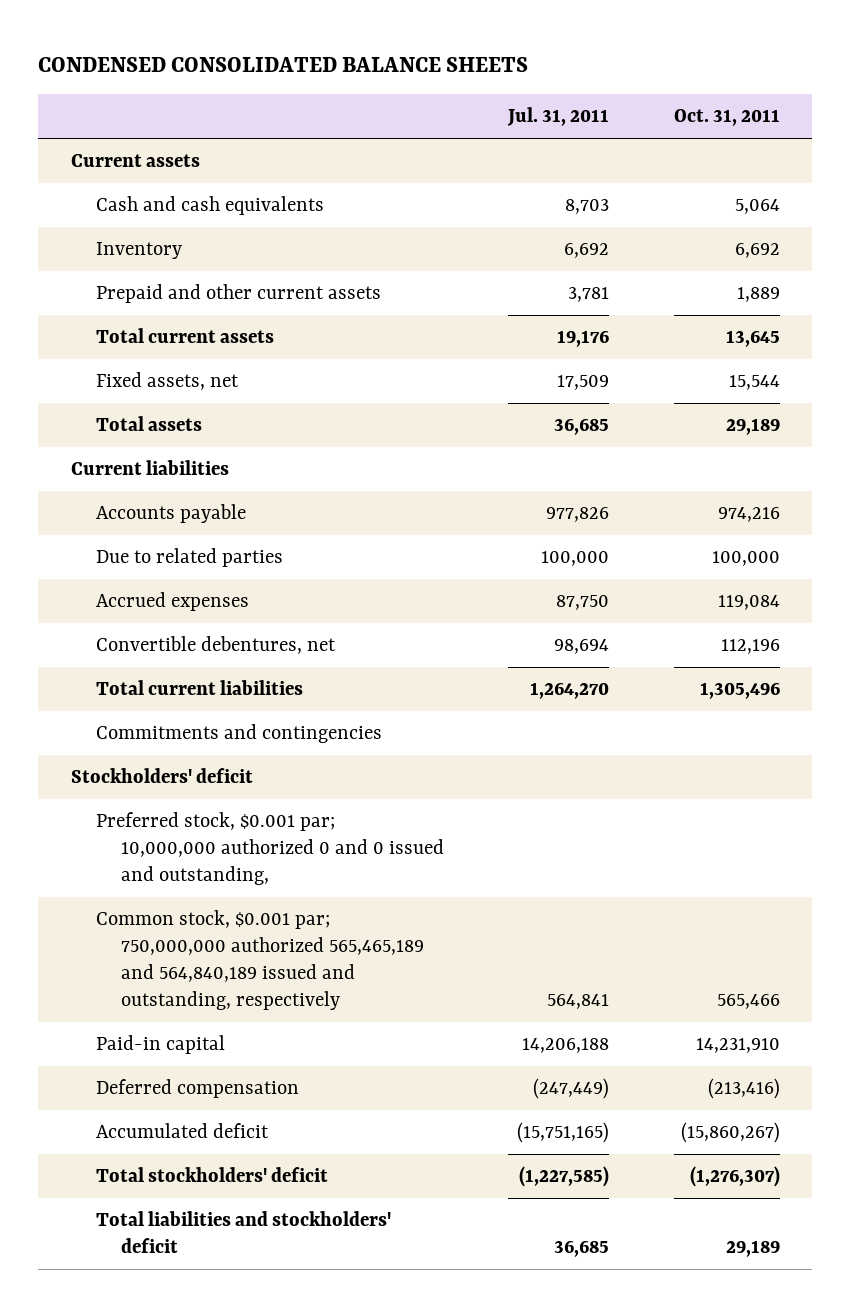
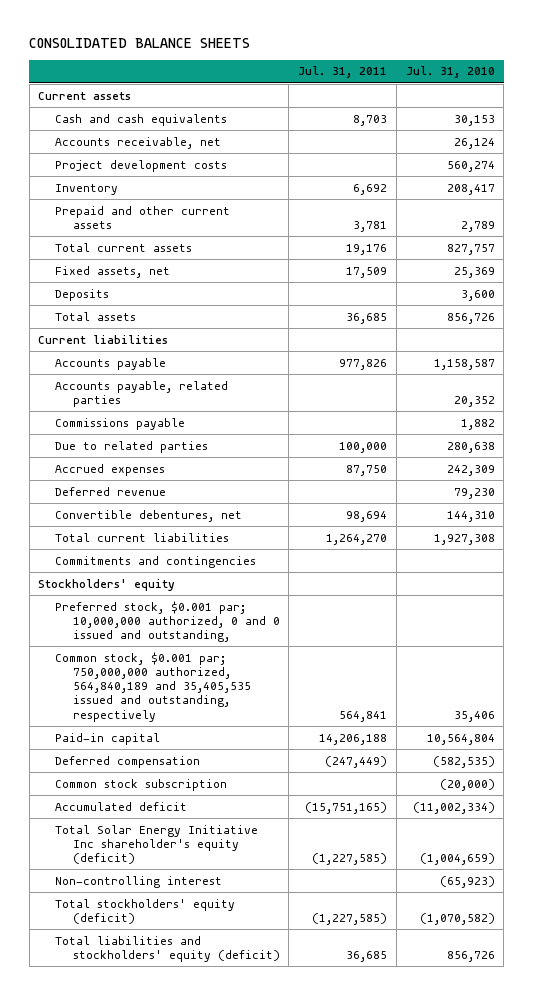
[38,57,529,73] CONDENSED CONSOLIDATED BALANCE SHEETS -> [29,37,251,48] CONSOLIDATED BALANCE SHEETS
[673,109,780,127] Oct. 31, 2011 -> none
none -> [405,66,495,79] Jul. 31, 2010
none -> [55,136,222,149] Accounts receivable, net
none -> [55,159,228,172] Project development costs
none -> [55,288,110,301] Deposits
none -> [55,380,229,407] Accounts payable, related parties
none -> [55,417,186,430] Commissions payable
none -> [55,486,167,496] Deferred revenue
[70,768,253,784] Stockholders' deficit -> [38,578,176,591] Stockholders' equity
[95,812,444,886] Preferred stock, $0.001 par; 10,000,000 authorized 0 and 0 issued and outstanding, -> [55,600,280,643] Preferred stock, $0.001 par; 10,000,000 authorized, 0 and 0 issued and outstanding,
[95,910,424,1011] Common stock, $0.001 par; 750,000,000 authorized 565,465,189 and 564,840,189 issued and outstanding, respectively -> [55,651,251,722] Common stock, $0.001 par; 750,000,000 authorized, 564,840,189 and 35,405,535 issued and outstanding, respectively
none -> [55,778,228,791] Common stock subscription
[95,1167,328,1183] Total stockholders' deficit -> [55,824,259,865] Total Solar Energy Initiative Inc shareholder's equity (deficit)
none -> [55,875,223,888] Non-controlling interest
none -> [55,898,236,924] Total stockholders' equity (deficit)
[95,1211,391,1254] Total liabilities and stockholders' deficit -> [55,935,280,962] Total liabilities and stockholders' equity (deficit)

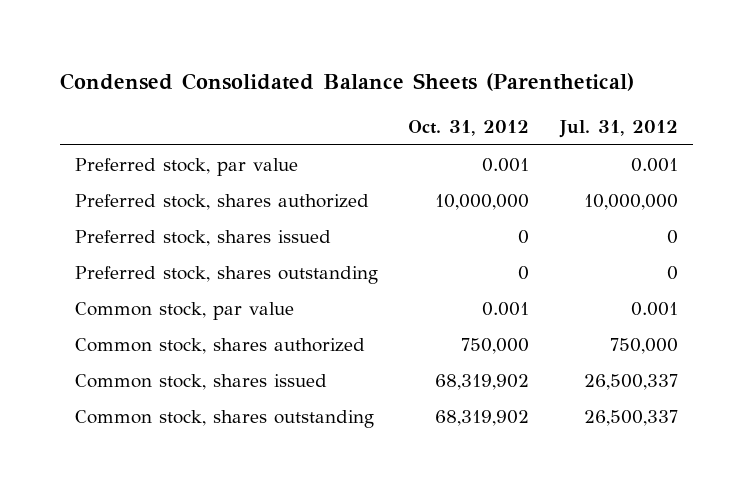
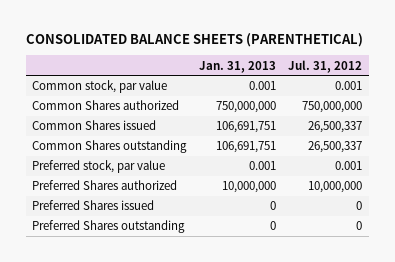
[59,73,634,92] Condensed Consolidated Balance Sheets (Parenthetical) -> [26,32,364,47] CONSOLIDATED BALANCE SHEETS (PARENTHETICAL)
[408,120,530,137] Oct. 31, 2012 -> none
none -> [198,60,276,73] Jan. 31, 2013
[74,193,369,210] Preferred stock, shares authorized -> none
[74,229,331,246] Preferred stock, shares issued -> none
[74,265,378,284] Preferred stock, shares outstanding -> none
[74,337,365,354] Common stock, shares authorized -> [32,100,180,111] Common Shares authorized
[609,337,678,354] 750,000 -> [302,101,363,114] 750,000,000
[74,373,327,390] Common stock, shares issued -> [32,120,157,131] Common Shares issued
[74,409,374,428] Common stock, shares outstanding -> [32,140,188,154] Common Shares outstanding
[74,157,298,176] Preferred stock, par value -> [32,160,166,174] Preferred stock, par value
none -> [32,180,178,191] Preferred Shares authorized
none -> [32,200,155,211] Preferred Shares issued
none -> [32,220,186,234] Preferred Shares outstanding

